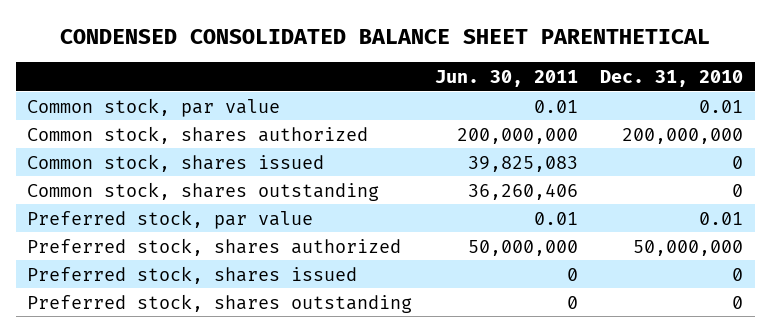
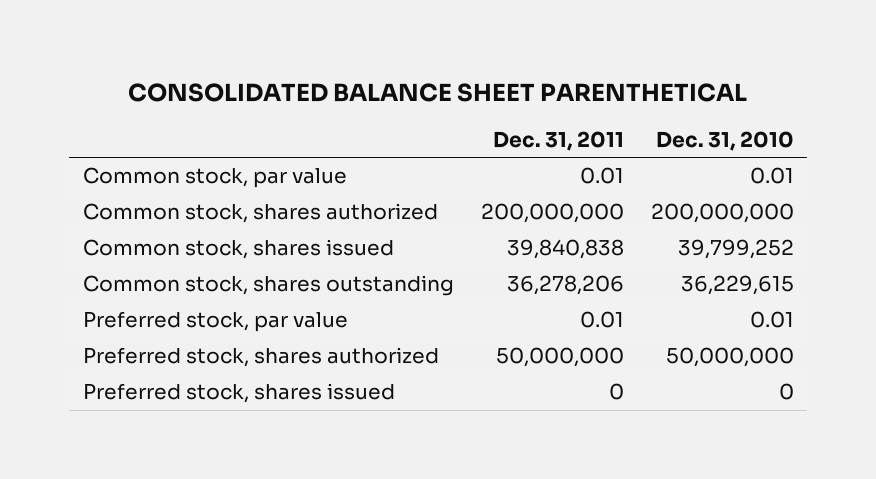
[60,29,711,45] CONDENSED CONSOLIDATED BALANCE SHEET PARENTHETICAL -> [128,82,748,102] CONSOLIDATED BALANCE SHEET PARENTHETICAL
[434,69,578,87] Jun. 30, 2011 -> none
none -> [492,130,624,151] Dec. 31, 2011
[732,155,744,169] 0 -> [677,239,794,260] 39,799,252
[732,183,744,197] 0 -> [680,275,794,296] 36,229,615
[27,293,413,313] Preferred stock, shares outstanding -> none

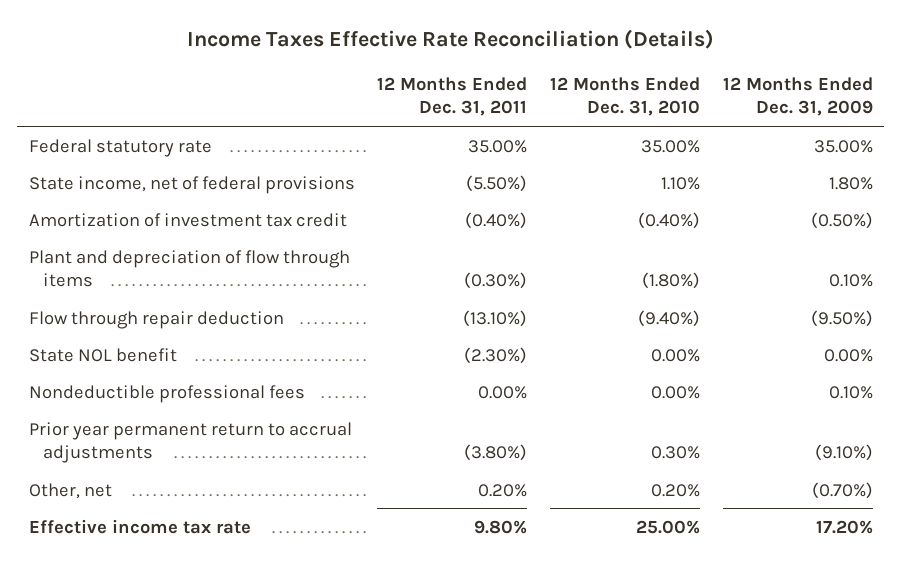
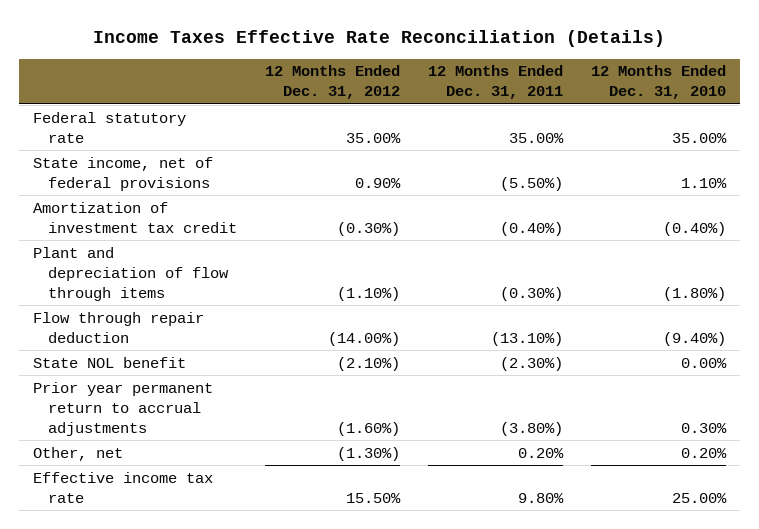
[722,76,873,117] 12 Months Ended Dec. 31, 2009 -> none
none -> [265,65,401,100] 12 Months Ended Dec. 31, 2012
[28,384,305,403] Nondeductible professional fees -> none

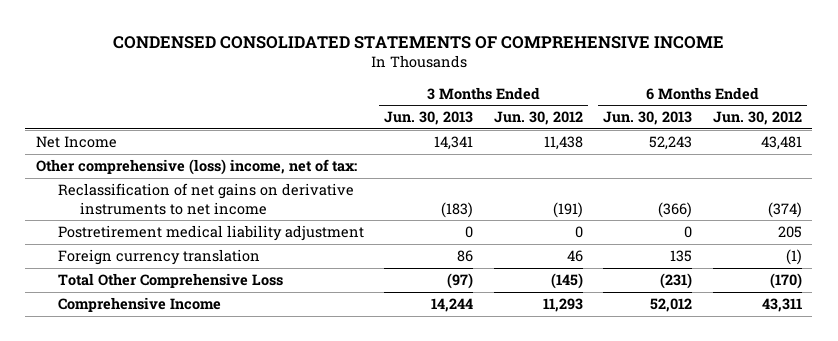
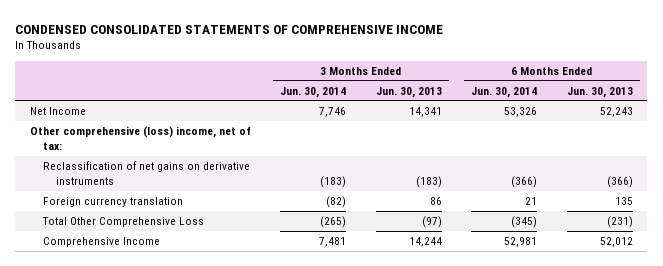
[493,111,583,126] Jun. 30, 2012 -> none
[713,111,803,126] Jun. 30, 2012 -> none
none -> [280,86,347,98] Jun. 30, 2014
none -> [471,86,538,98] Jun. 30, 2014
[57,225,364,242] Postretirement medical liability adjustment -> none
[57,183,354,215] Reclassification of net gains on derivative instruments to net income -> [42,160,250,186] Reclassification of net gains on derivative instruments

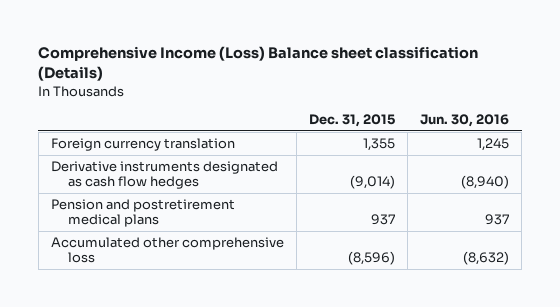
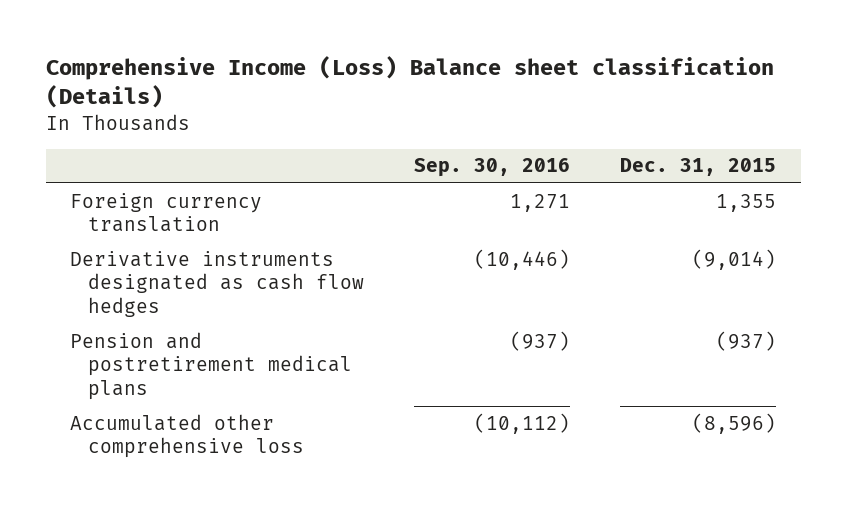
[420,114,510,128] Jun. 30, 2016 -> none
none -> [413,158,570,178] Sep. 30, 2016
[371,214,396,226] 937 -> [715,330,776,351] (937)

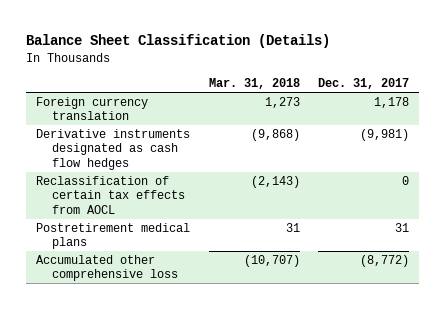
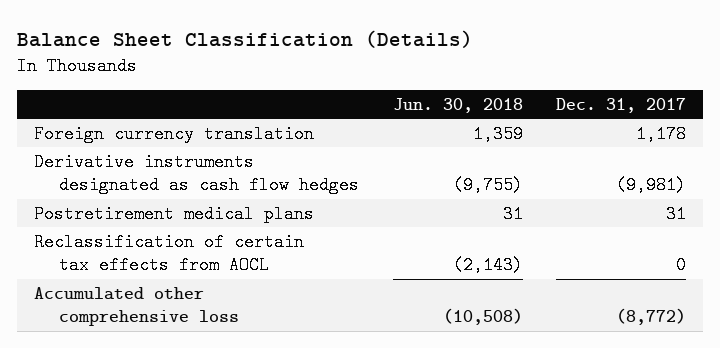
[208,78,300,90] Mar. 31, 2018 -> none
none -> [392,97,523,113] Jun. 30, 2018
[35,176,186,214] Reclassification of certain tax effects from AOCL -> [34,232,305,275] Reclassification of certain tax effects from AOCL

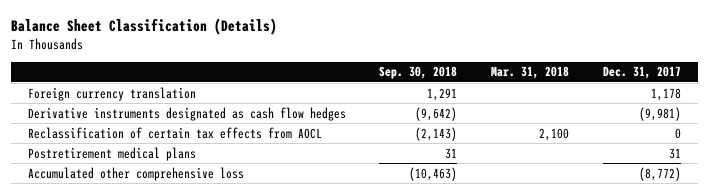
[392,97,523,113] Jun. 30, 2018 -> none
none -> [379,66,458,80] Sep. 30, 2018
none -> [491,66,570,80] Mar. 31, 2018
[34,204,315,223] Postretirement medical plans -> [27,146,196,161] Postretirement medical plans

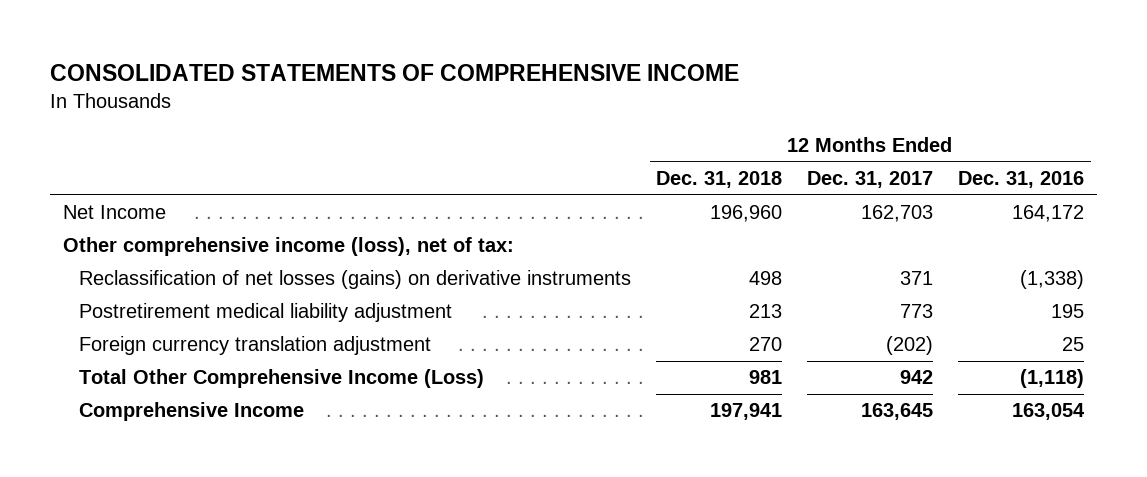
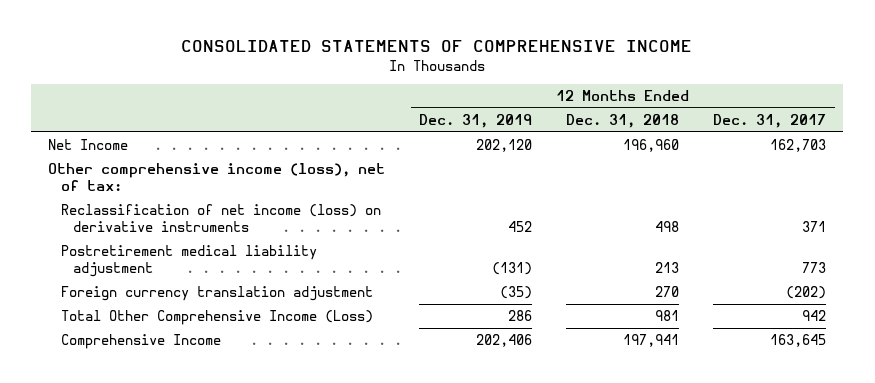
[958,171,1085,189] Dec. 31, 2016 -> none
none -> [419,113,533,128] Dec. 31, 2019
[79,270,632,290] Reclassification of net losses (gains) on derivative instruments -> [60,204,381,232] Reclassification of net income (loss) on derivative instruments

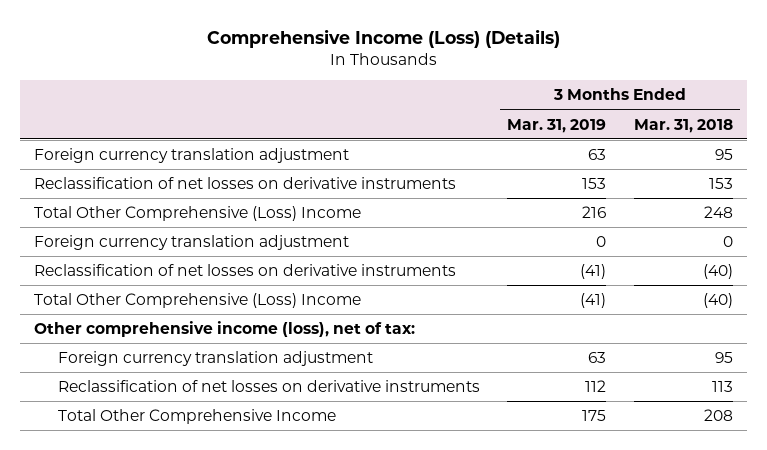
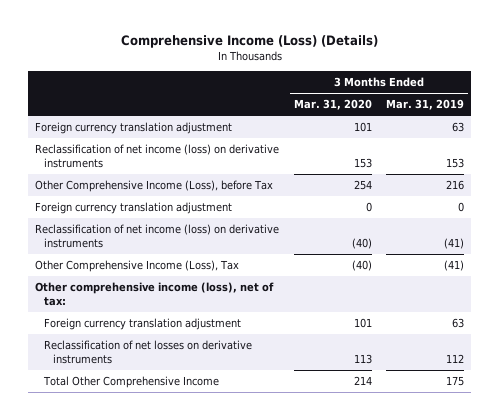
[633,118,733,133] Mar. 31, 2018 -> none
none -> [293,99,372,111] Mar. 31, 2020
[34,177,457,190] Reclassification of net losses on derivative instruments -> [34,144,279,169] Reclassification of net income (loss) on derivative instruments
[34,206,362,222] Total Other Comprehensive (Loss) Income -> [34,180,273,193] Other Comprehensive Income (Loss), before Tax
[34,264,457,277] Reclassification of net losses on derivative instruments -> [34,224,279,249] Reclassification of net income (loss) on derivative instruments
[34,293,362,309] Total Other Comprehensive (Loss) Income -> [34,260,239,273] Other Comprehensive Income (Loss), Tax

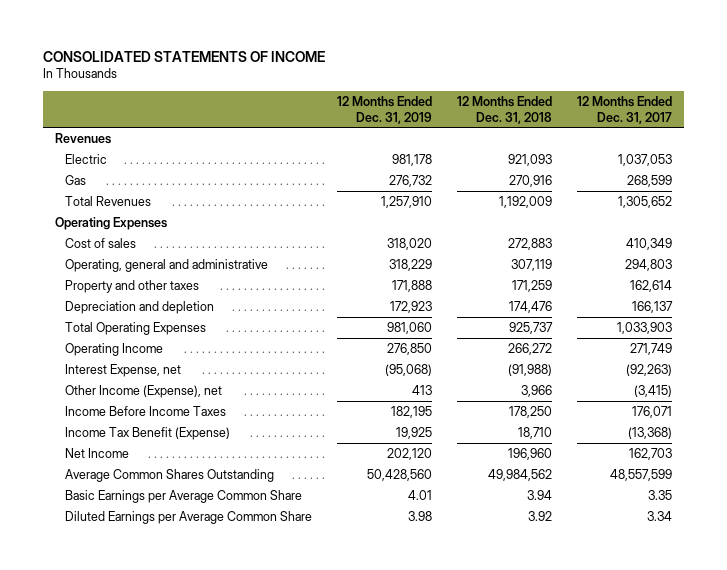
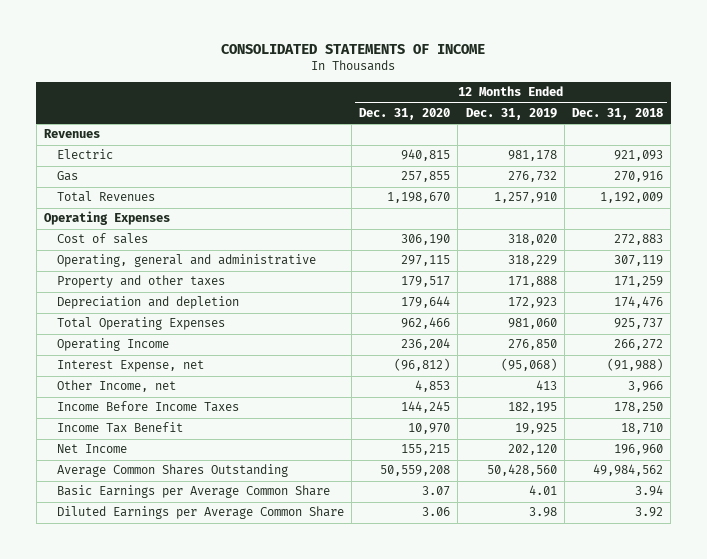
[576,95,672,124] 12 Months Ended Dec. 31, 2017 -> none
none -> [359,107,451,120] Dec. 31, 2020
[65,384,223,398] Other Income (Expense), net -> [56,380,176,393] Other Income, net
[65,426,231,440] Income Tax Benefit (Expense) -> [56,422,183,434] Income Tax Benefit

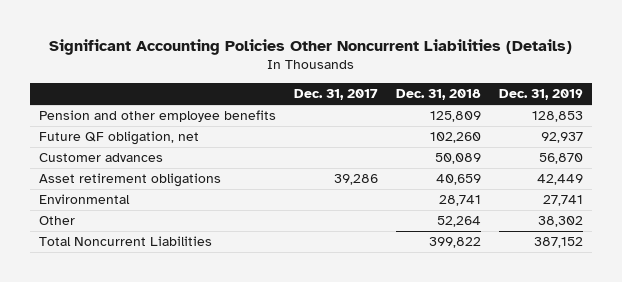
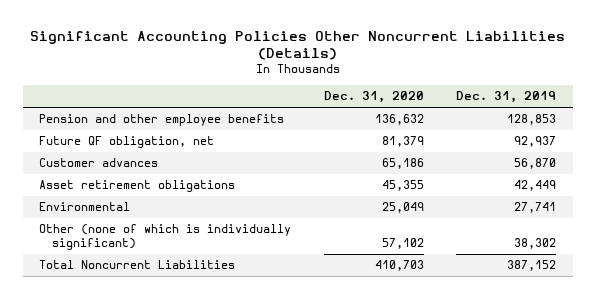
[293,89,378,101] Dec. 31, 2017 -> none
[395,89,481,101] Dec. 31, 2018 -> none
none -> [323,91,424,104] Dec. 31, 2020
[38,216,75,226] Other -> [39,224,292,250] Other (none of which is individually significant)

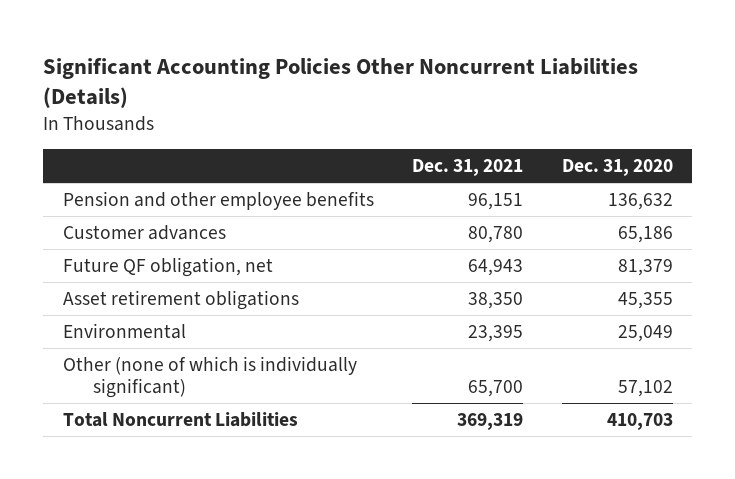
[456,91,557,104] Dec. 31, 2019 -> none
none -> [412,159,524,177] Dec. 31, 2021
[39,136,215,149] Future QF obligation, net -> [62,256,273,277] Future QF obligation, net

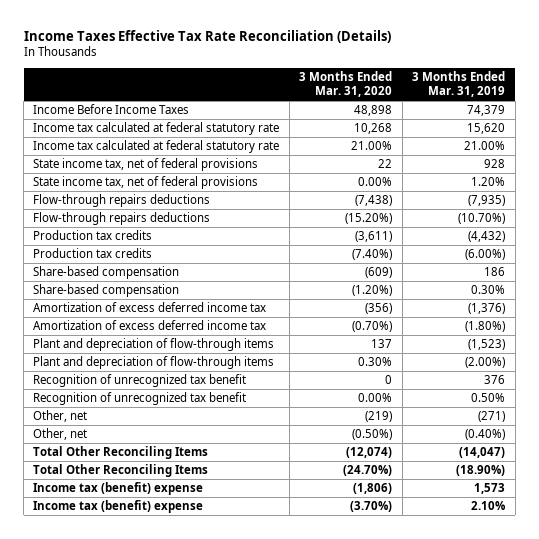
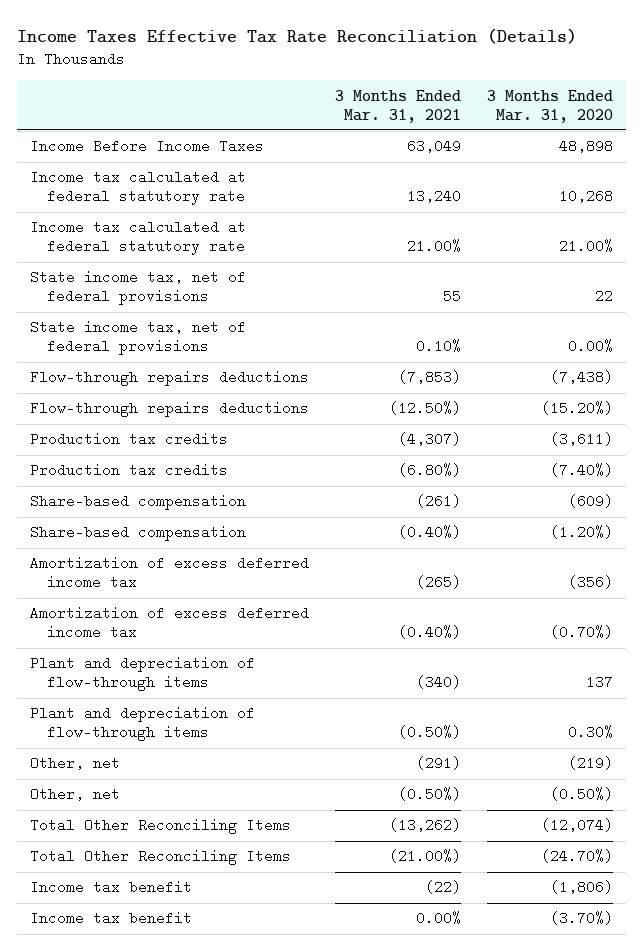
[412,71,506,97] 3 Months Ended Mar. 31, 2019 -> none
none -> [334,89,461,123] 3 Months Ended Mar. 31, 2021
[33,374,247,388] Recognition of unrecognized tax benefit -> none
[33,392,247,406] Recognition of unrecognized tax benefit -> none
[33,482,204,496] Income tax (benefit) expense -> [29,880,192,895] Income tax benefit
[33,500,204,514] Income tax (benefit) expense -> [29,911,192,926] Income tax benefit

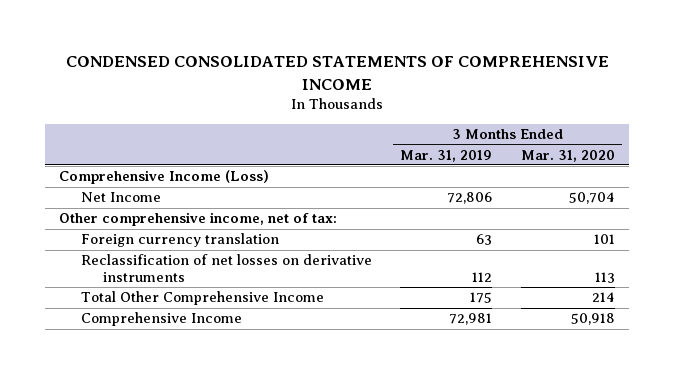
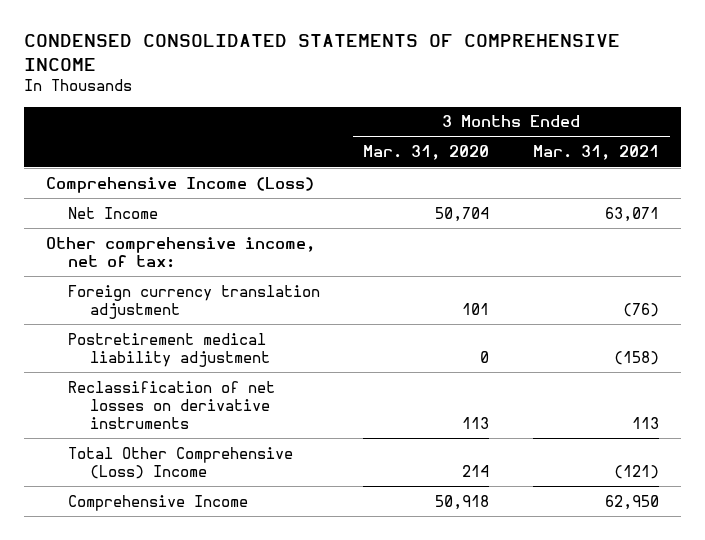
[400,149,493,162] Mar. 31, 2019 -> none
none -> [533,145,660,161] Mar. 31, 2021
[80,233,279,248] Foreign currency translation -> [67,284,320,319] Foreign currency translation adjustment
none -> [67,332,271,367] Postretirement medical liability adjustment
[80,291,324,306] Total Other Comprehensive Income -> [67,446,293,479] Total Other Comprehensive (Loss) Income

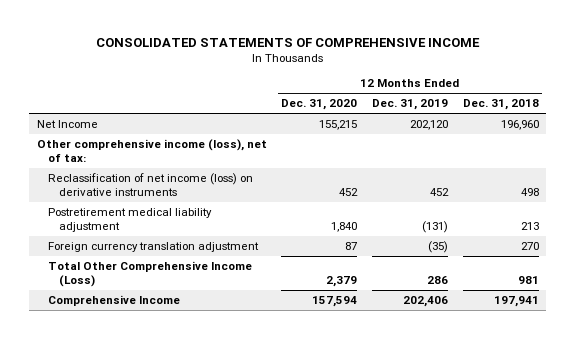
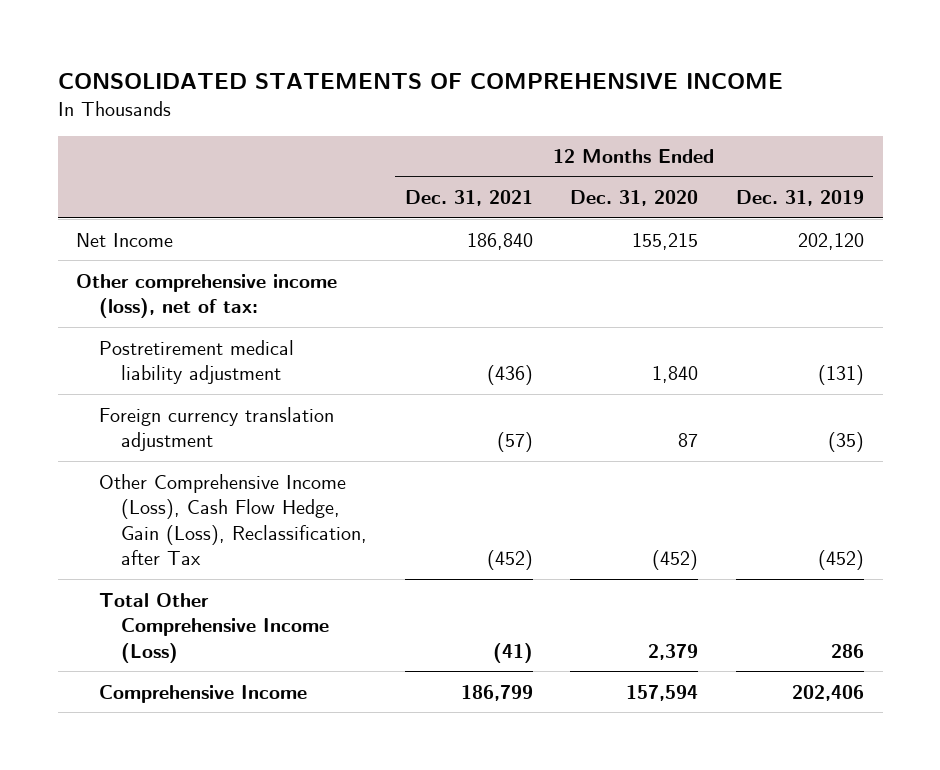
[462,99,539,111] Dec. 31, 2018 -> none
none -> [404,190,533,207] Dec. 31, 2021
[47,173,253,196] Reclassification of net income (loss) on derivative instruments -> none
none -> [98,473,367,566] Other Comprehensive Income (Loss), Cash Flow Hedge, Gain (Loss), Reclassification, after Tax

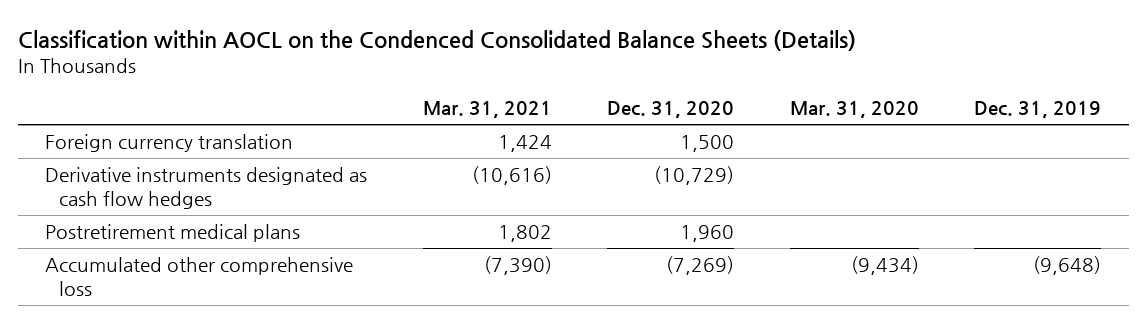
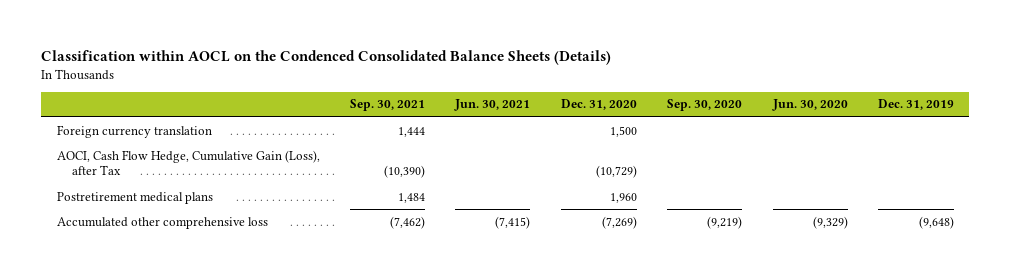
[422,101,552,119] Mar. 31, 2021 -> none
[789,101,919,119] Mar. 31, 2020 -> none
none -> [350,99,426,112] Sep. 30, 2021
none -> [454,99,531,112] Jun. 30, 2021
none -> [667,99,743,112] Sep. 30, 2020
none -> [771,99,848,112] Jun. 30, 2020
[45,167,368,209] Derivative instruments designated as cash flow hedges -> [56,149,320,176] AOCI, Cash Flow Hedge, Cumulative Gain (Loss), after Tax

